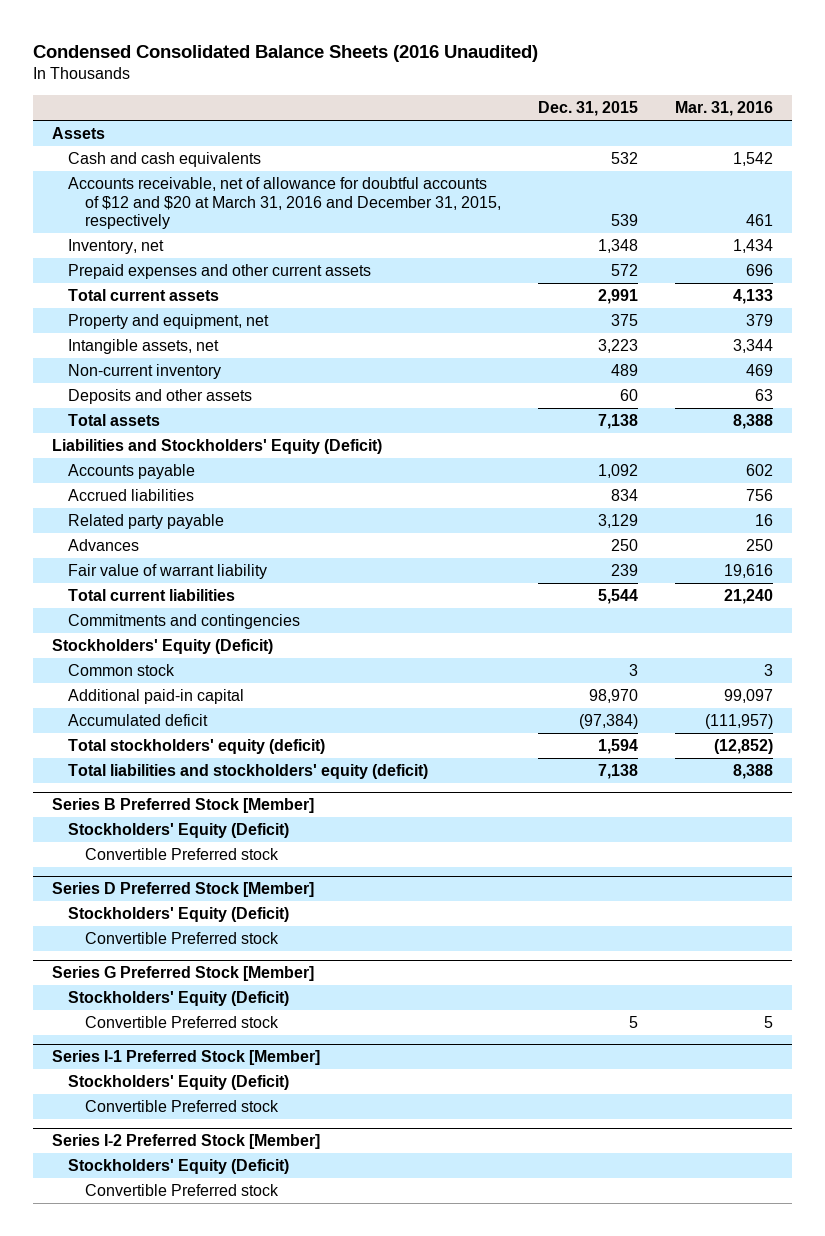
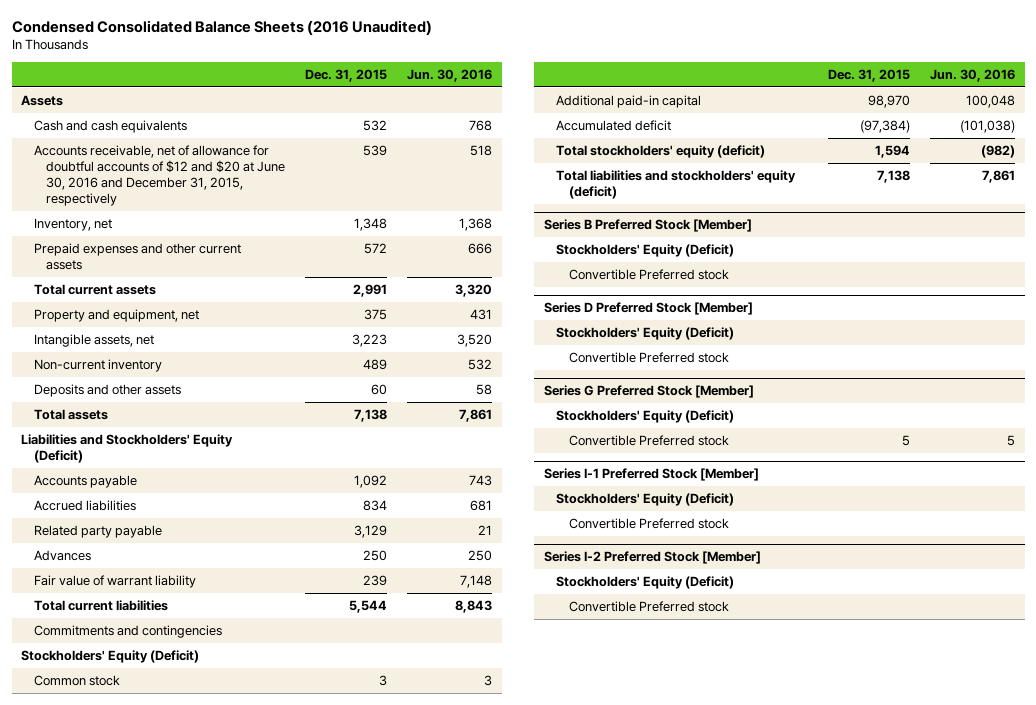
[675,101,774,117] Mar. 31, 2016 -> none
none -> [406,68,492,82] Jun. 30, 2016
[68,176,501,230] Accounts receivable, net of allowance for doubtful accounts of $12 and $20 at March 31, 2016 and December 31, 2015, respectively -> [33,145,286,207] Accounts receivable, net of allowance for doubtful accounts of $12 and $20 at June 30, 2016 and December 31, 2015, respectively

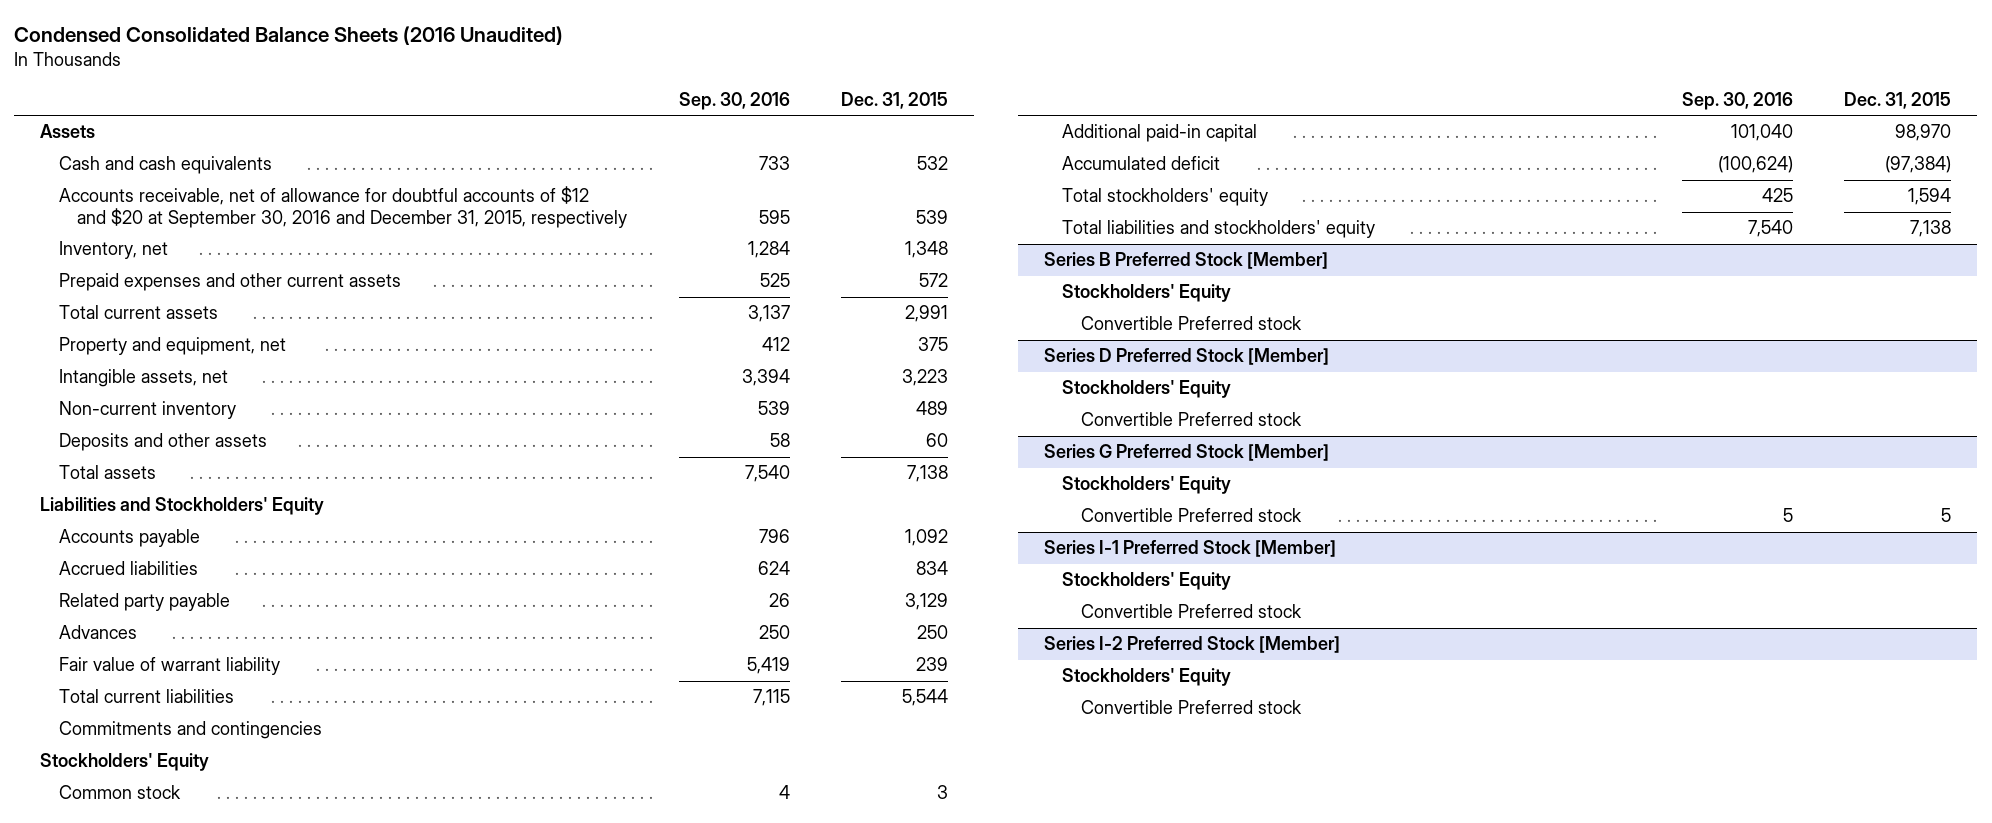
[406,68,492,82] Jun. 30, 2016 -> none
none -> [678,92,790,111] Sep. 30, 2016
[33,145,286,207] Accounts receivable, net of allowance for doubtful accounts of $12 and $20 at June 30, 2016 and December 31, 2015, respectively -> [58,186,628,229] Accounts receivable, net of allowance for doubtful accounts of $12 and $20 at September 30, 2016 and December 31, 2015, respectively
[21,434,234,464] Liabilities and Stockholders' Equity (Deficit) -> [40,497,325,516] Liabilities and Stockholders' Equity
[21,650,200,664] Stockholders' Equity (Deficit) -> [40,753,210,772] Stockholders' Equity
[556,145,766,159] Total stockholders' equity (deficit) -> [1062,188,1269,207] Total stockholders' equity
[556,170,797,200] Total liabilities and stockholders' equity (deficit) -> [1062,220,1376,239] Total liabilities and stockholders' equity
[556,244,735,258] Stockholders' Equity (Deficit) -> [1062,284,1232,303] Stockholders' Equity
[556,327,735,341] Stockholders' Equity (Deficit) -> [1062,380,1232,399] Stockholders' Equity
[556,410,735,424] Stockholders' Equity (Deficit) -> [1062,476,1232,495] Stockholders' Equity
[556,493,735,507] Stockholders' Equity (Deficit) -> [1062,572,1232,591] Stockholders' Equity
[556,576,735,590] Stockholders' Equity (Deficit) -> [1062,668,1232,687] Stockholders' Equity

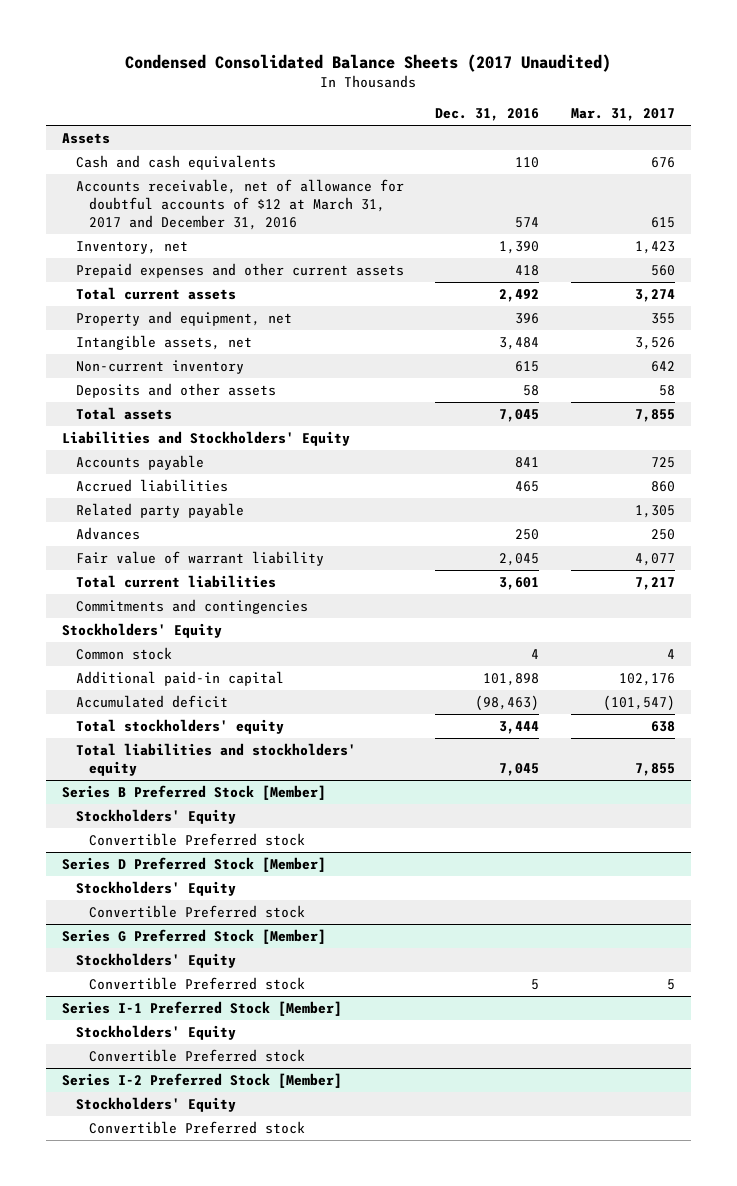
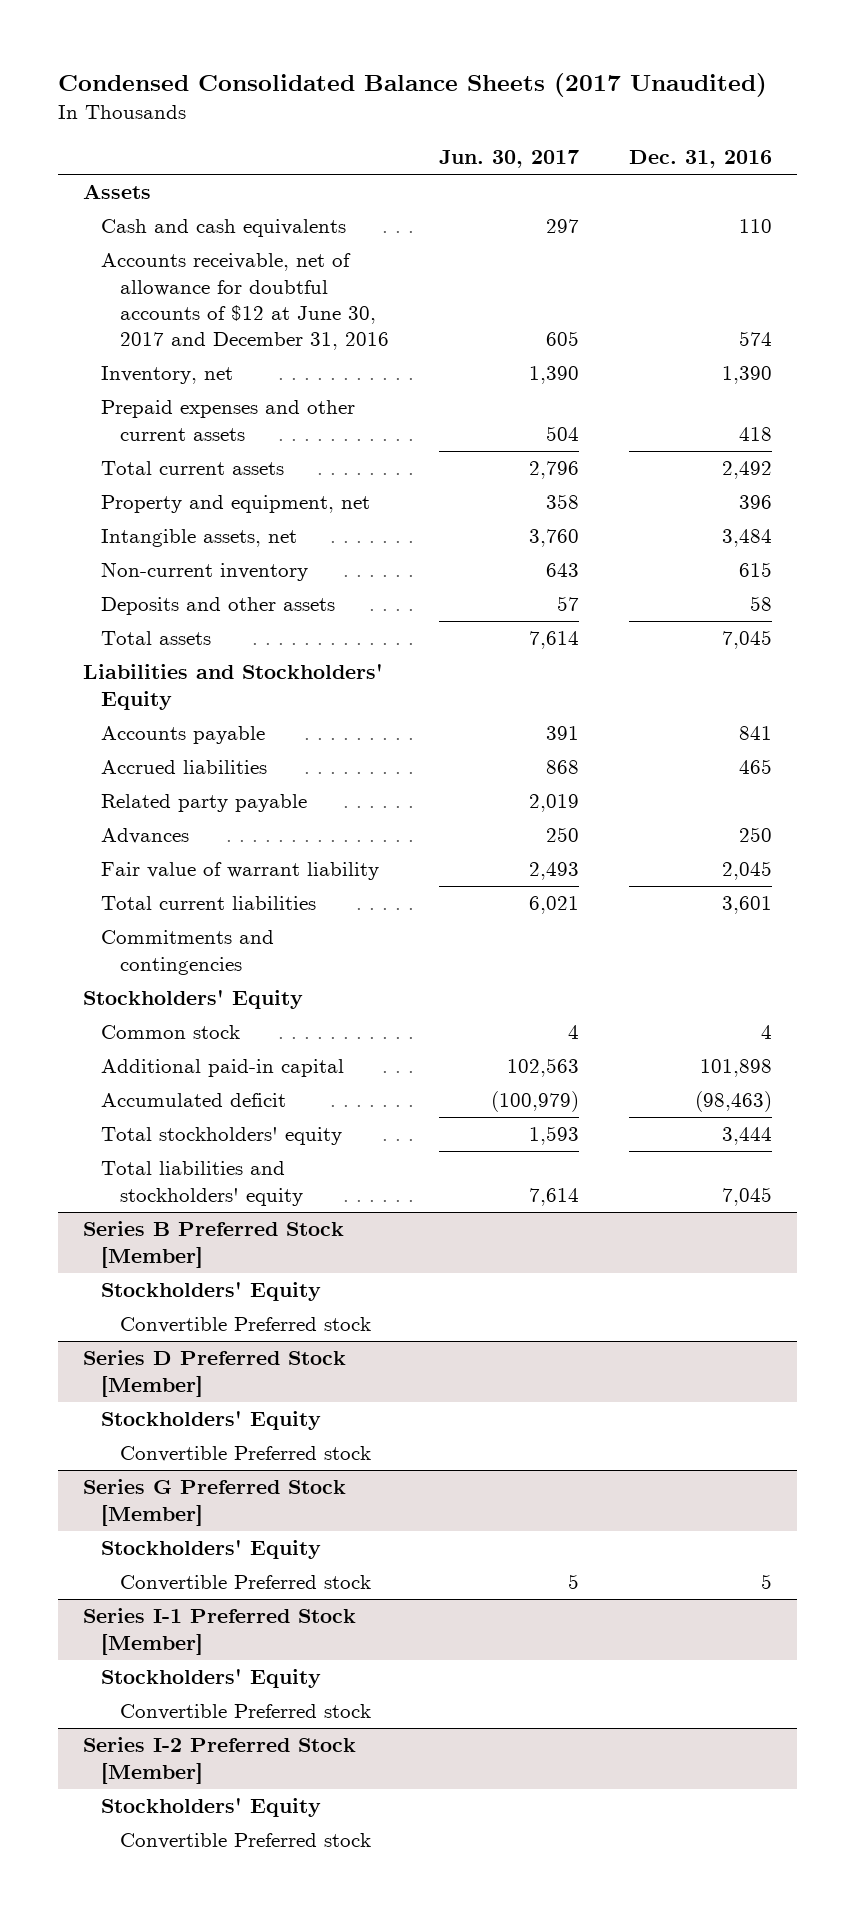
[571,108,676,122] Mar. 31, 2017 -> none
none -> [438,150,579,169] Jun. 30, 2017
[75,178,404,231] Accounts receivable, net of allowance for doubtful accounts of $12 at March 31, 2017 and December 31, 2016 -> [101,253,389,351] Accounts receivable, net of allowance for doubtful accounts of $12 at June 30, 2017 and December 31, 2016

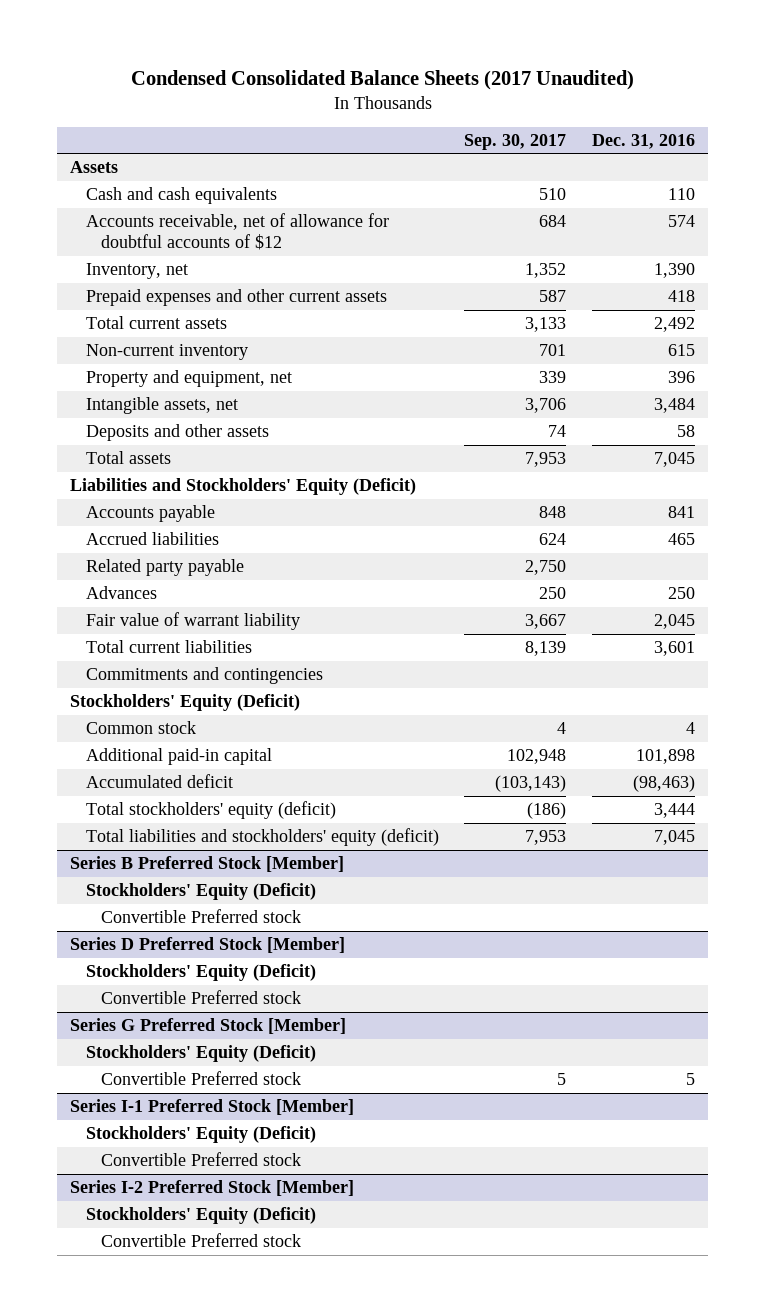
[438,150,579,169] Jun. 30, 2017 -> none
none -> [464,133,567,150] Sep. 30, 2017
[101,253,389,351] Accounts receivable, net of allowance for doubtful accounts of $12 at June 30, 2017 and December 31, 2016 -> [85,213,389,251] Accounts receivable, net of allowance for doubtful accounts of $12
[101,562,309,582] Non-current inventory -> [85,344,248,361] Non-current inventory
[82,664,383,710] Liabilities and Stockholders' Equity -> [70,478,417,496] Liabilities and Stockholders' Equity (Deficit)
[82,990,303,1010] Stockholders' Equity -> [70,694,301,712] Stockholders' Equity (Deficit)
[101,1127,343,1146] Total stockholders' equity -> [85,801,336,820] Total stockholders' equity (deficit)
[101,1161,303,1206] Total liabilities and stockholders' equity -> [85,828,439,847] Total liabilities and stockholders' equity (deficit)
[101,1282,322,1302] Stockholders' Equity -> [85,883,316,901] Stockholders' Equity (Deficit)
[101,1411,322,1431] Stockholders' Equity -> [85,964,316,982] Stockholders' Equity (Deficit)
[101,1540,322,1560] Stockholders' Equity -> [85,1045,316,1063] Stockholders' Equity (Deficit)
[101,1669,322,1689] Stockholders' Equity -> [85,1126,316,1144] Stockholders' Equity (Deficit)
[101,1798,322,1818] Stockholders' Equity -> [85,1207,316,1225] Stockholders' Equity (Deficit)

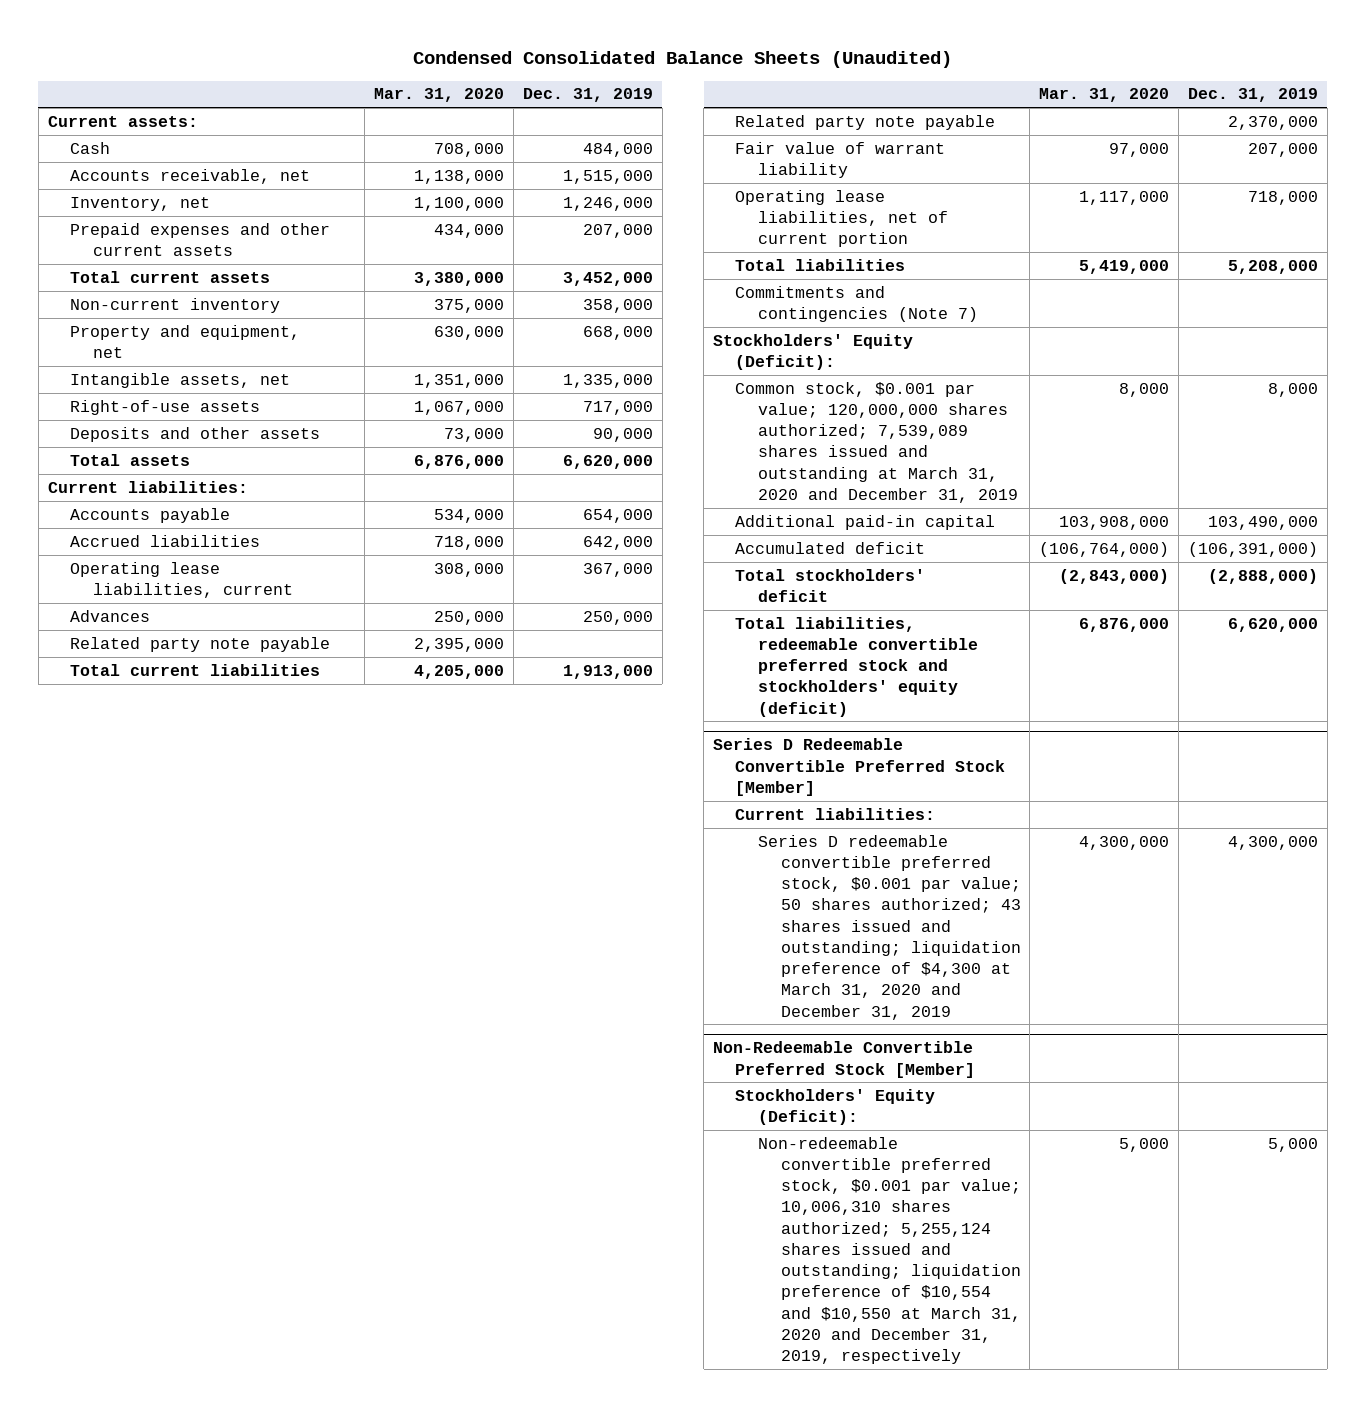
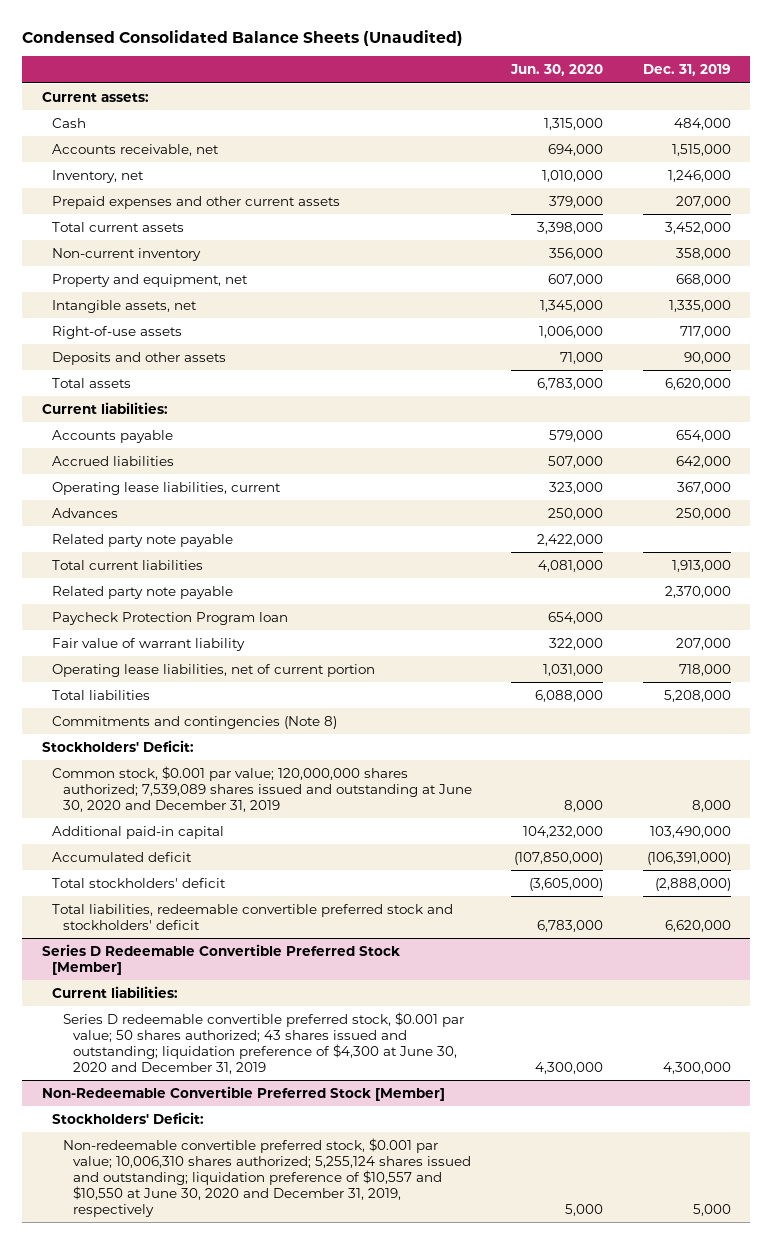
[374,88,505,103] Mar. 31, 2020 -> none
none -> [510,64,604,77] Jun. 30, 2020
none -> [52,611,289,625] Paycheck Protection Program loan
[735,285,978,322] Commitments and contingencies (Note 7) -> [52,715,338,729] Commitments and contingencies (Note 8)
[712,333,913,370] Stockholders' Equity (Deficit): -> [41,739,194,752] Stockholders' Deficit:
[735,381,1018,503] Common stock, $0.001 par value; 120,000,000 shares authorized; 7,539,089 shares issued and outstanding at March 31, 2020 and December 31, 2019 -> [52,765,472,812] Common stock, $0.001 par value; 120,000,000 shares authorized; 7,539,089 shares issued and outstanding at June 30, 2020 and December 31, 2019
[735,616,978,717] Total liabilities, redeemable convertible preferred stock and stockholders' equity (deficit) -> [52,903,454,930] Total liabilities, redeemable convertible preferred stock and stockholders' deficit
[757,834,1021,1020] Series D redeemable convertible preferred stock, $0.001 par value; 50 shares authorized; 43 shares issued and outstanding; liquidation preference of $4,300 at March 31, 2020 and December 31, 2019 -> [62,1011,464,1074] Series D redeemable convertible preferred stock, $0.001 par value; 50 shares authorized; 43 shares issued and outstanding; liquidation preference of $4,300 at June 30, 2020 and December 31, 2019
[735,1088,936,1125] Stockholders' Equity (Deficit): -> [52,1111,205,1124] Stockholders' Deficit:
[757,1136,1021,1365] Non-redeemable convertible preferred stock, $0.001 par value; 10,006,310 shares authorized; 5,255,124 shares issued and outstanding; liquidation preference of $10,554 and $10,550 at March 31, 2020 and December 31, 2019, respectively -> [62,1137,471,1217] Non-redeemable convertible preferred stock, $0.001 par value; 10,006,310 shares authorized; 5,255,124 shares issued and outstanding; liquidation preference of $10,557 and $10,550 at June 30, 2020 and December 31, 2019, respectively

